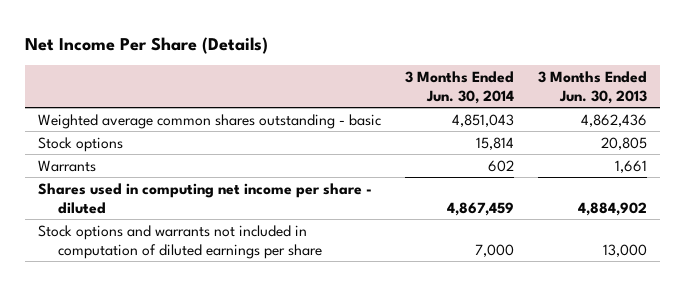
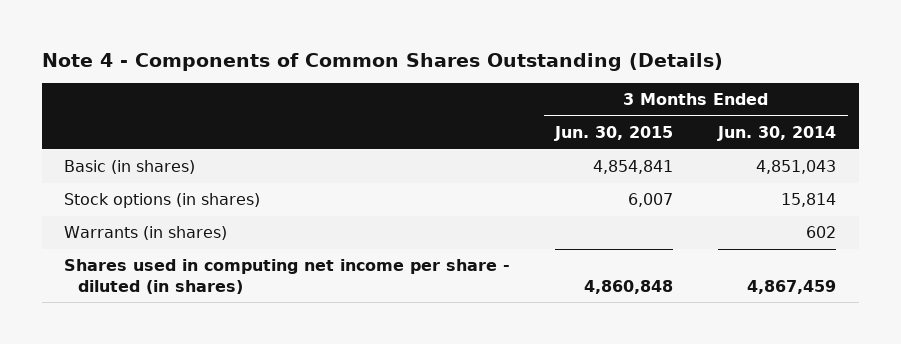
[25,36,269,54] Net Income Per Share (Details) -> [41,52,723,71] Note 4 - Components of Common Shares Outstanding (Details)
[538,71,648,104] 3 Months Ended Jun. 30, 2013 -> none
none -> [554,126,674,142] Jun. 30, 2015
[37,224,322,259] Stock options and warrants not included in computation of diluted earnings per share -> none
[37,113,381,129] Weighted average common shares outstanding - basic -> [64,160,196,175] Basic (in shares)
[37,136,123,152] Stock options -> [64,193,261,209] Stock options (in shares)
[37,159,96,172] Warrants -> [64,226,228,241] Warrants (in shares)
[37,182,372,214] Shares used in computing net income per share - diluted -> [64,259,511,294] Shares used in computing net income per share - diluted (in shares)

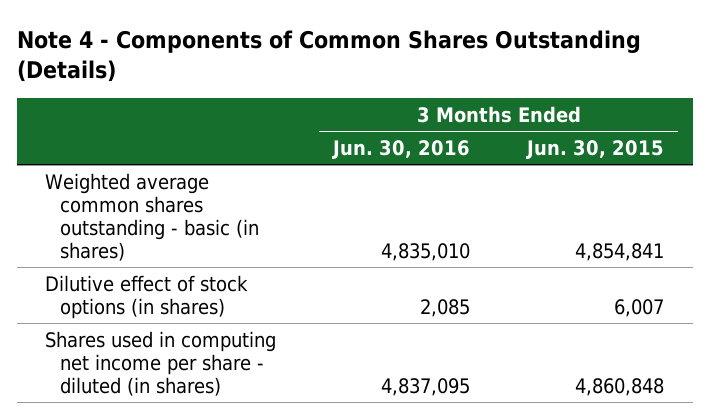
[717,126,837,142] Jun. 30, 2014 -> none
none -> [332,139,471,159] Jun. 30, 2016
[64,226,228,241] Warrants (in shares) -> none
[64,160,196,175] Basic (in shares) -> [45,172,259,261] Weighted average common shares outstanding - basic (in shares)
[64,193,261,209] Stock options (in shares) -> [45,274,249,319] Dilutive effect of stock options (in shares)

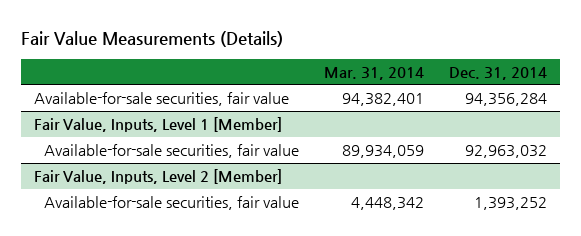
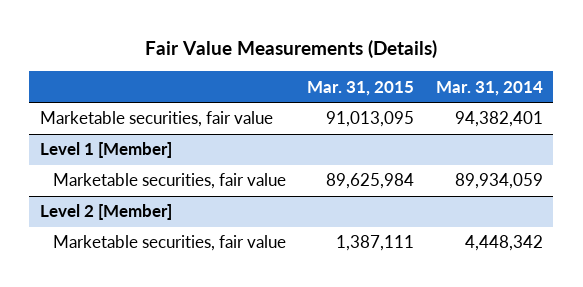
[449,66,548,80] Dec. 31, 2014 -> none
none -> [307,80,415,96] Mar. 31, 2015
[33,91,289,106] Available-for-sale securities, fair value -> [40,111,274,128] Marketable securities, fair value
[33,116,282,132] Fair Value, Inputs, Level 1 [Member] -> [40,142,173,159] Level 1 [Member]
[44,143,300,158] Available-for-sale securities, fair value -> [52,173,286,190] Marketable securities, fair value
[33,168,282,184] Fair Value, Inputs, Level 2 [Member] -> [40,204,173,221] Level 2 [Member]
[44,195,300,210] Available-for-sale securities, fair value -> [52,235,286,252] Marketable securities, fair value

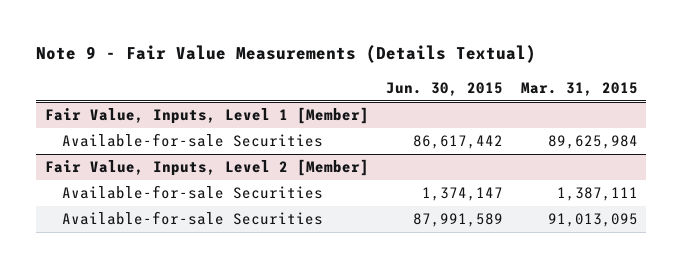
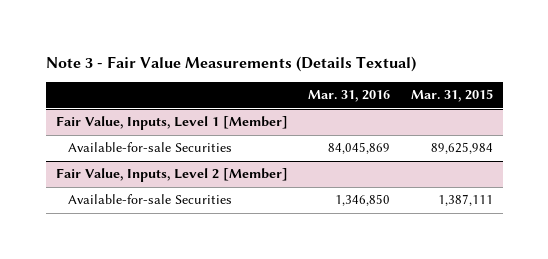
[35,45,536,64] Note 9 - Fair Value Measurements (Details Textual) -> [45,55,416,72] Note 3 - Fair Value Measurements (Details Textual)
[386,81,504,96] Jun. 30, 2015 -> none
none -> [308,90,391,103] Mar. 31, 2016
[61,211,323,226] Available-for-sale Securities -> none

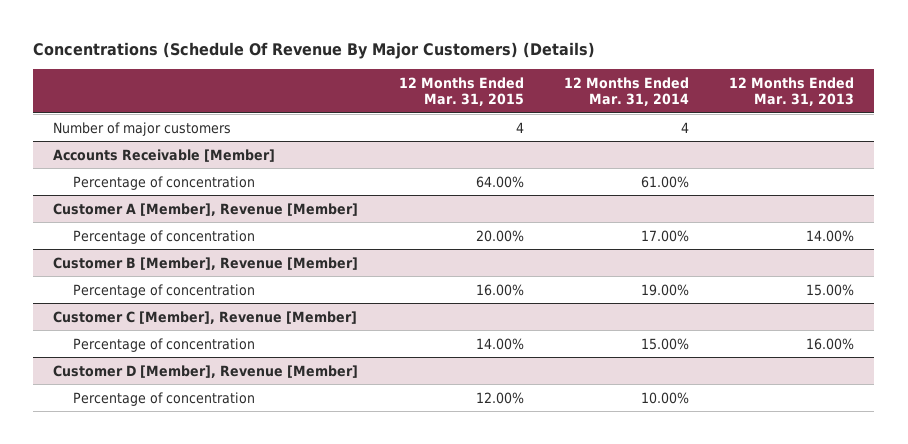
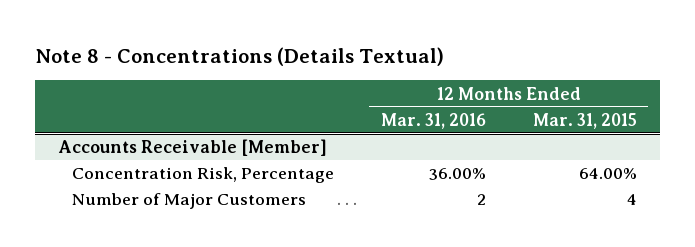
[33,42,596,60] Concentrations (Schedule Of Revenue By Major Customers) (Details) -> [35,46,445,66] Note 8 - Concentrations (Details Textual)
[563,76,689,107] 12 Months Ended Mar. 31, 2014 -> none
[729,76,855,107] 12 Months Ended Mar. 31, 2013 -> none
none -> [380,112,486,129] Mar. 31, 2016
[53,121,232,136] Number of major customers -> none
[53,202,359,216] Customer A [Member], Revenue [Member] -> none
[72,229,255,244] Percentage of concentration -> none
[53,256,359,270] Customer B [Member], Revenue [Member] -> none
[72,283,255,298] Percentage of concentration -> none
[53,310,358,324] Customer C [Member], Revenue [Member] -> none
[72,337,255,352] Percentage of concentration -> none
[53,364,359,378] Customer D [Member], Revenue [Member] -> none
[72,391,255,406] Percentage of concentration -> none
[72,175,255,190] Percentage of concentration -> [71,167,334,184] Concentration Risk, Percentage
none -> [71,193,306,210] Number of Major Customers

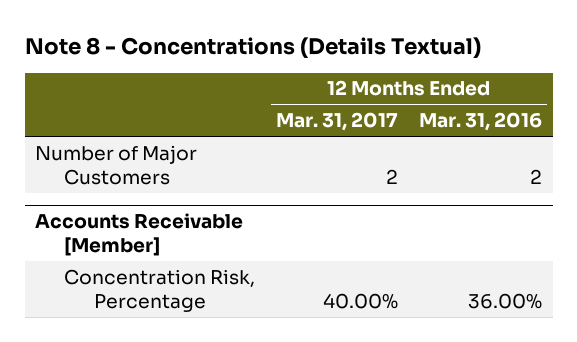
[532,112,637,129] Mar. 31, 2015 -> none
none -> [276,112,399,132] Mar. 31, 2017
none -> [34,144,197,185] Number of Major Customers
[71,193,306,210] Number of Major Customers -> none

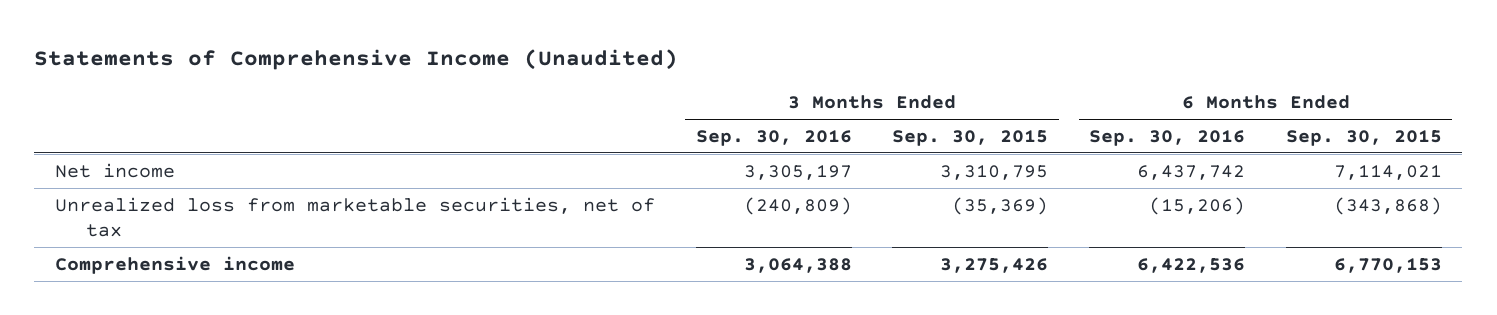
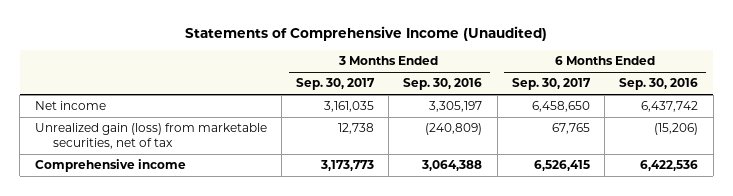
[892,129,1049,146] Sep. 30, 2015 -> none
[1285,129,1442,146] Sep. 30, 2015 -> none
none -> [295,78,375,91] Sep. 30, 2017
none -> [511,78,591,91] Sep. 30, 2017
[54,196,655,238] Unrealized loss from marketable securities, net of tax -> [34,123,267,149] Unrealized gain (loss) from marketable securities, net of tax

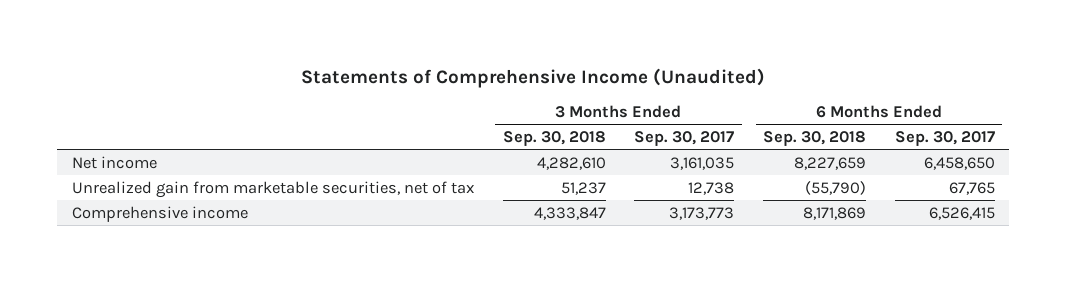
[403,78,483,91] Sep. 30, 2016 -> none
[619,78,699,91] Sep. 30, 2016 -> none
none -> [502,131,606,147] Sep. 30, 2018
none -> [763,131,867,147] Sep. 30, 2018
[34,123,267,149] Unrealized gain (loss) from marketable securities, net of tax -> [71,180,474,198] Unrealized gain from marketable securities, net of tax

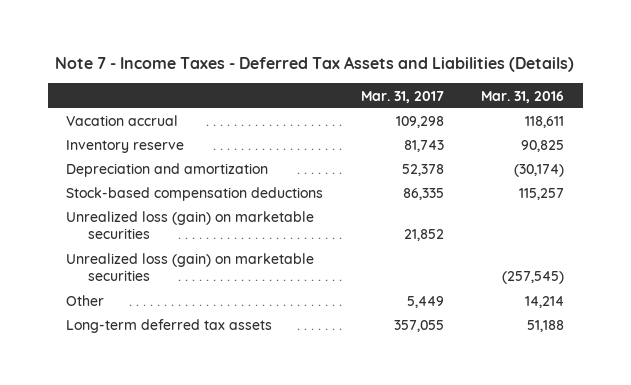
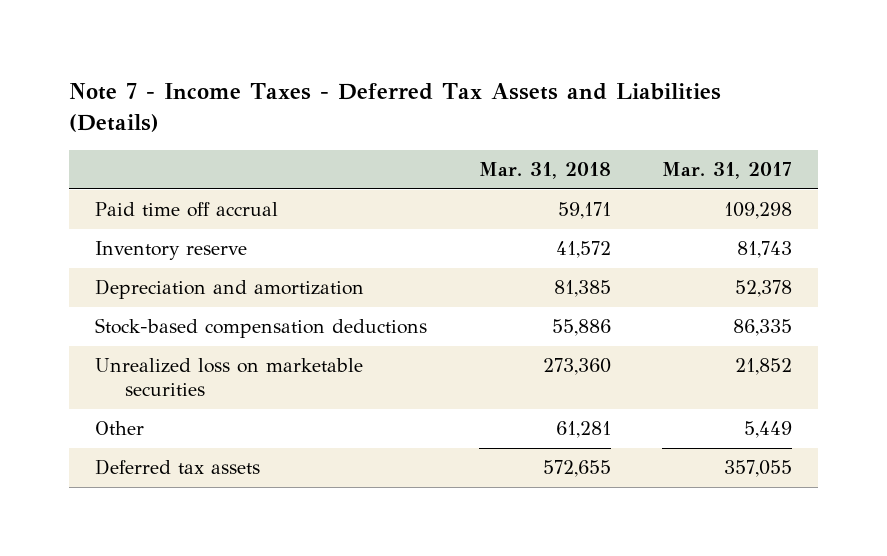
[481,90,565,103] Mar. 31, 2016 -> none
none -> [478,162,611,180] Mar. 31, 2018
[66,115,179,127] Vacation accrual -> [94,202,278,218] Paid time off accrual
[66,253,315,282] Unrealized loss (gain) on marketable securities -> none
[66,211,315,240] Unrealized loss (gain) on marketable securities -> [94,358,363,397] Unrealized loss on marketable securities
[66,319,273,334] Long-term deferred tax assets -> [94,459,260,476] Deferred tax assets

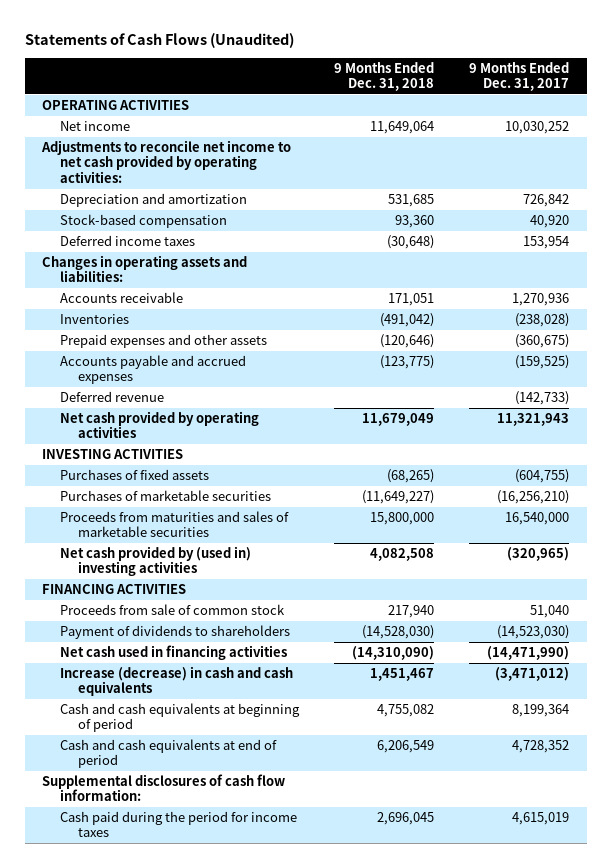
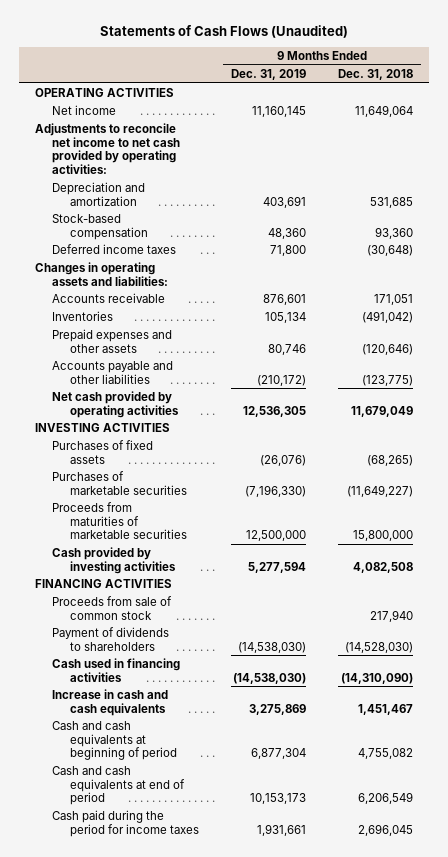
[469,61,570,92] 9 Months Ended Dec. 31, 2017 -> none
none -> [230,68,306,80] Dec. 31, 2019
[60,391,165,403] Deferred revenue -> none
[60,355,247,385] Accounts payable and accrued expenses -> [52,360,174,384] Accounts payable and other liabilities
[60,511,290,538] Proceeds from maturities and sales of marketable securities -> [52,501,187,540] Proceeds from maturities of marketable securities
[60,546,252,577] Net cash provided by (used in) investing activities -> [52,546,176,574] Cash provided by investing activities
[60,645,288,661] Net cash used in financing activities -> [52,657,181,682] Cash used in financing activities
[60,666,294,697] Increase (decrease) in cash and cash equivalents -> [52,688,169,716] Increase in cash and cash equivalents
[42,774,286,802] Supplemental disclosures of cash flow information: -> none

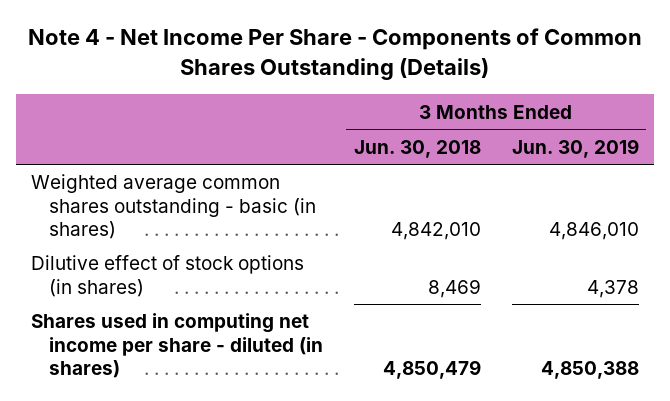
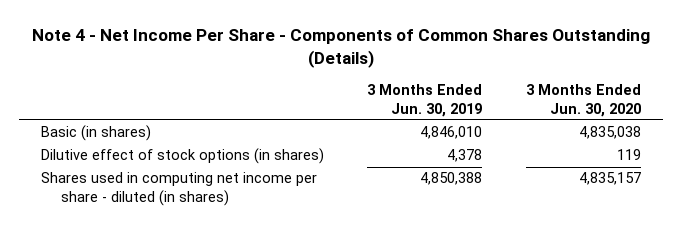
[353,139,481,158] Jun. 30, 2018 -> none
none -> [525,84,641,117] 3 Months Ended Jun. 30, 2020
[30,174,317,239] Weighted average common shares outstanding - basic (in shares) -> [40,125,151,142] Basic (in shares)

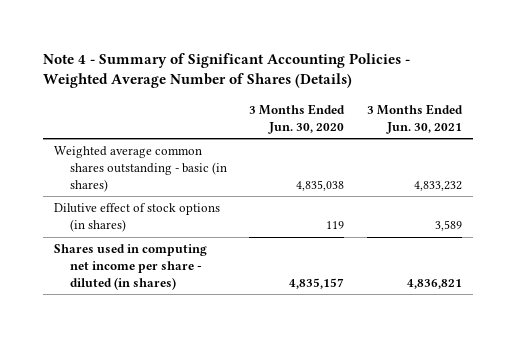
[31,29,650,69] Note 4 - Net Income Per Share - Components of Common Shares Outstanding (Details) -> [43,52,411,89] Note 4 - Summary of Significant Accounting Policies - Weighted Average Number of Shares (Details)
[367,84,483,117] 3 Months Ended Jun. 30, 2019 -> none
none -> [366,103,463,134] 3 Months Ended Jun. 30, 2021
[40,125,151,142] Basic (in shares) -> [54,146,227,192] Weighted average common shares outstanding - basic (in shares)

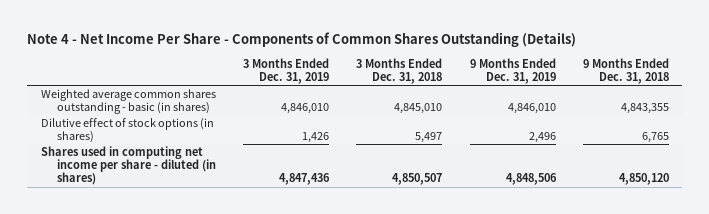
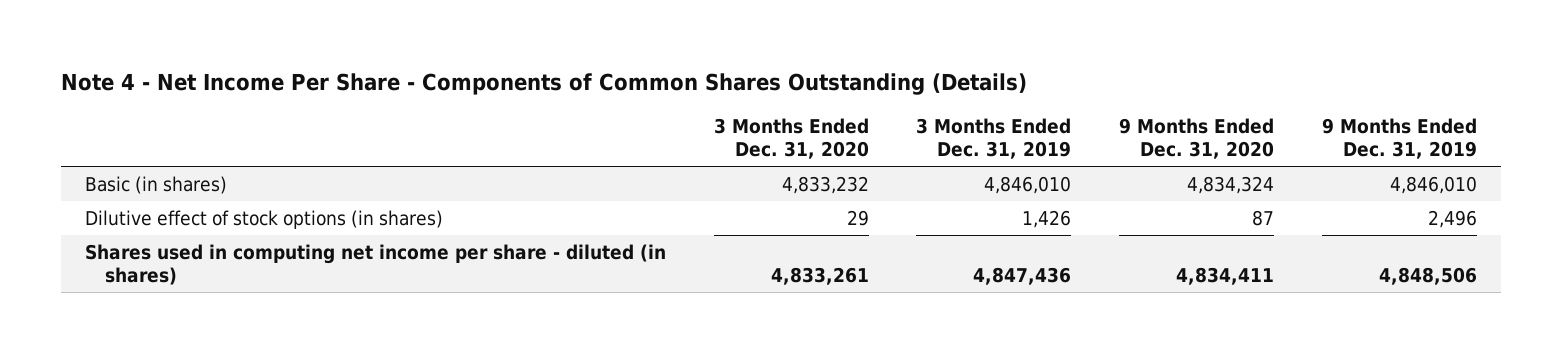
[356,57,443,85] 3 Months Ended Dec. 31, 2018 -> none
[582,57,669,85] 9 Months Ended Dec. 31, 2018 -> none
none -> [713,117,869,160] 3 Months Ended Dec. 31, 2020
none -> [1119,117,1275,160] 9 Months Ended Dec. 31, 2020
[40,89,216,115] Weighted average common shares outstanding - basic (in shares) -> [85,175,228,194] Basic (in shares)

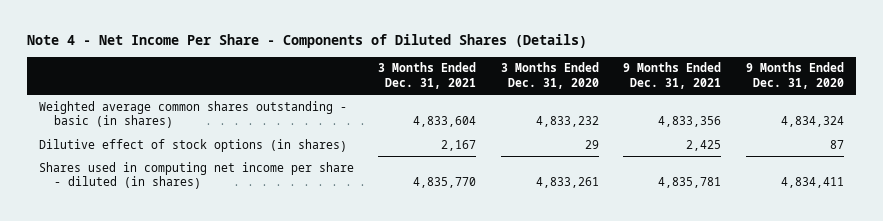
[61,73,1028,96] Note 4 - Net Income Per Share - Components of Common Shares Outstanding (Details) -> [26,33,587,48] Note 4 - Net Income Per Share - Components of Diluted Shares (Details)
[916,117,1072,160] 3 Months Ended Dec. 31, 2019 -> none
[1321,117,1477,160] 9 Months Ended Dec. 31, 2019 -> none
none -> [378,62,477,90] 3 Months Ended Dec. 31, 2021
none -> [623,62,722,90] 9 Months Ended Dec. 31, 2021
[85,175,228,194] Basic (in shares) -> [39,100,348,129] Weighted average common shares outstanding - basic (in shares)

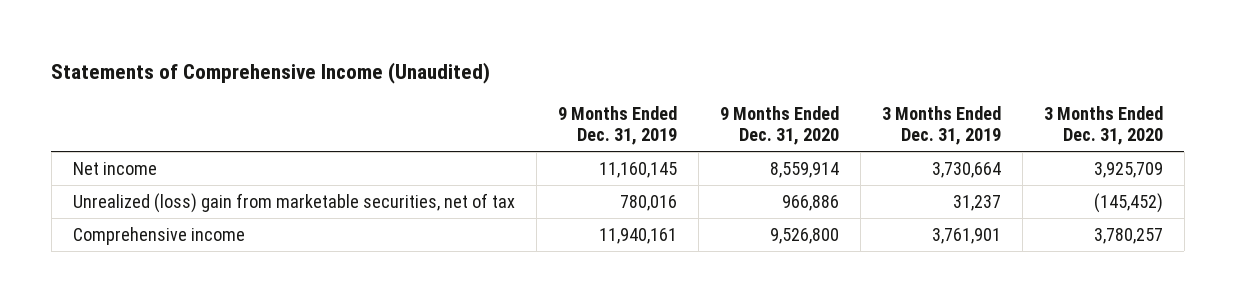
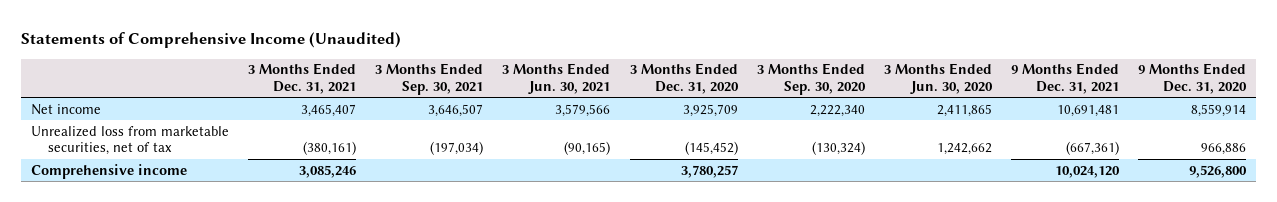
[557,106,677,146] 9 Months Ended Dec. 31, 2019 -> none
[881,106,1001,146] 3 Months Ended Dec. 31, 2019 -> none
none -> [248,63,357,95] 3 Months Ended Dec. 31, 2021
none -> [375,63,484,96] 3 Months Ended Sep. 30, 2021
none -> [502,63,611,95] 3 Months Ended Jun. 30, 2021
none -> [756,63,866,96] 3 Months Ended Sep. 30, 2020
none -> [883,63,993,95] 3 Months Ended Jun. 30, 2020
none -> [1010,63,1119,95] 9 Months Ended Dec. 31, 2021
[72,193,515,214] Unrealized (loss) gain from marketable securities, net of tax -> [31,125,230,156] Unrealized loss from marketable securities, net of tax

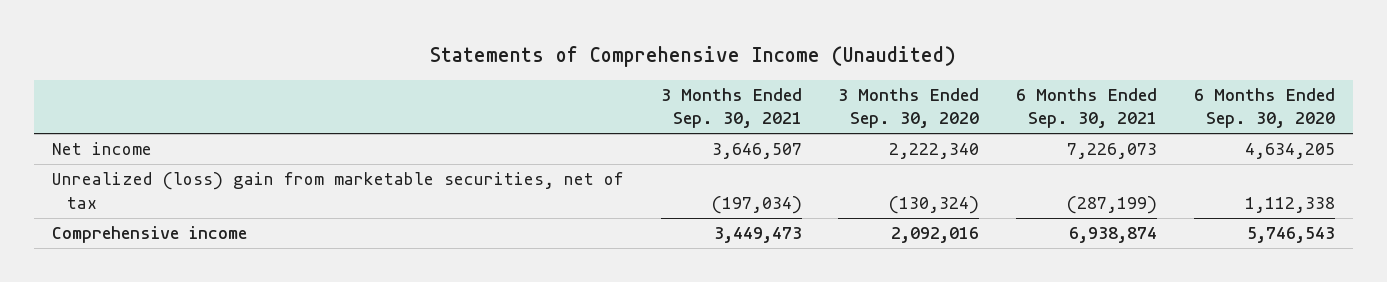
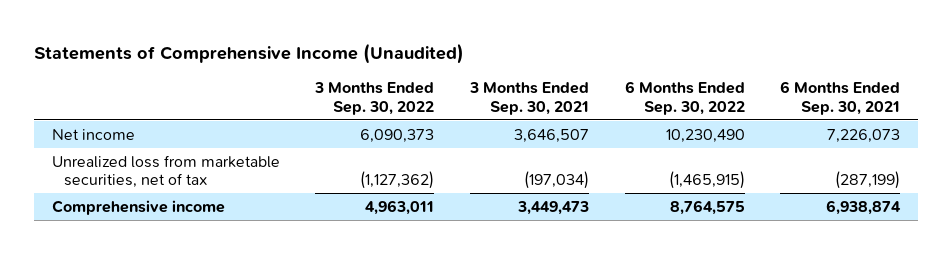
[838,88,980,129] 3 Months Ended Sep. 30, 2020 -> none
[1193,88,1335,129] 6 Months Ended Sep. 30, 2020 -> none
none -> [314,82,435,115] 3 Months Ended Sep. 30, 2022
none -> [624,81,745,115] 6 Months Ended Sep. 30, 2022
[52,172,625,209] Unrealized (loss) gain from marketable securities, net of tax -> [51,154,280,189] Unrealized loss from marketable securities, net of tax

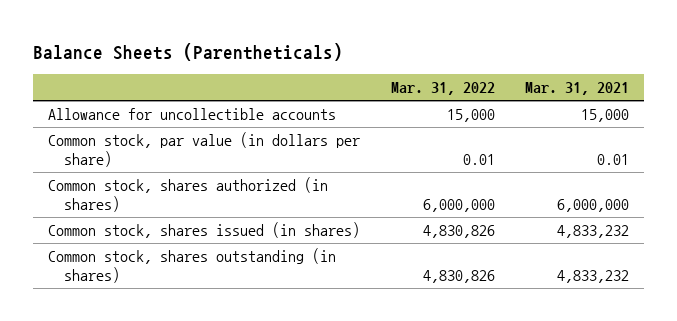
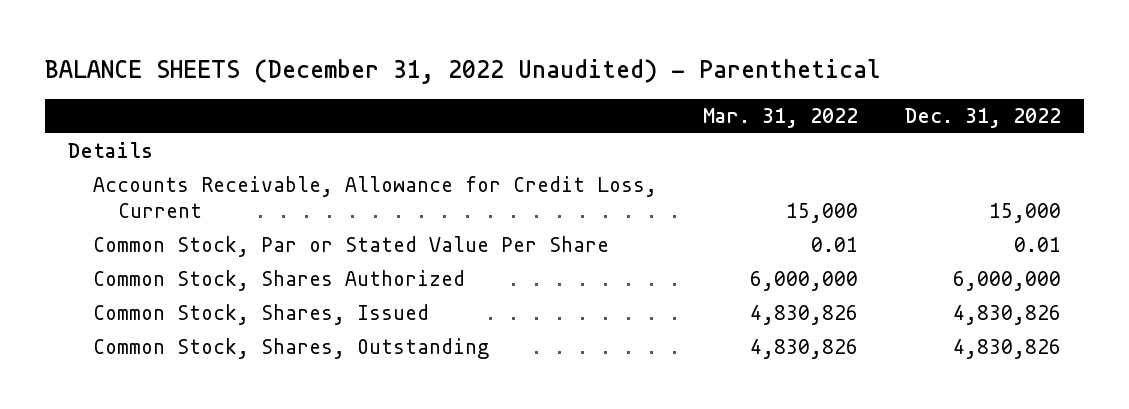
[33,43,344,62] Balance Sheets (Parentheticals) -> [44,58,881,84] BALANCE SHEETS (December 31, 2022 Unaudited) - Parenthetical
[524,82,629,96] Mar. 31, 2021 -> none
none -> [904,107,1061,128] Dec. 31, 2022
none -> [67,142,153,159] Details
[48,108,337,121] Allowance for uncollectible accounts -> [92,176,657,218] Accounts Receivable, Allowance for Credit Loss, Current
[48,132,361,168] Common stock, par value (in dollars per share) -> [92,236,609,258] Common Stock, Par or Stated Value Per Share
[48,177,329,213] Common stock, shares authorized (in shares) -> [92,270,465,292] Common Stock, Shares Authorized
[48,222,361,239] Common stock, shares issued (in shares) -> [92,304,429,326] Common Stock, Shares, Issued
[48,248,337,284] Common stock, shares outstanding (in shares) -> [92,338,489,360] Common Stock, Shares, Outstanding

